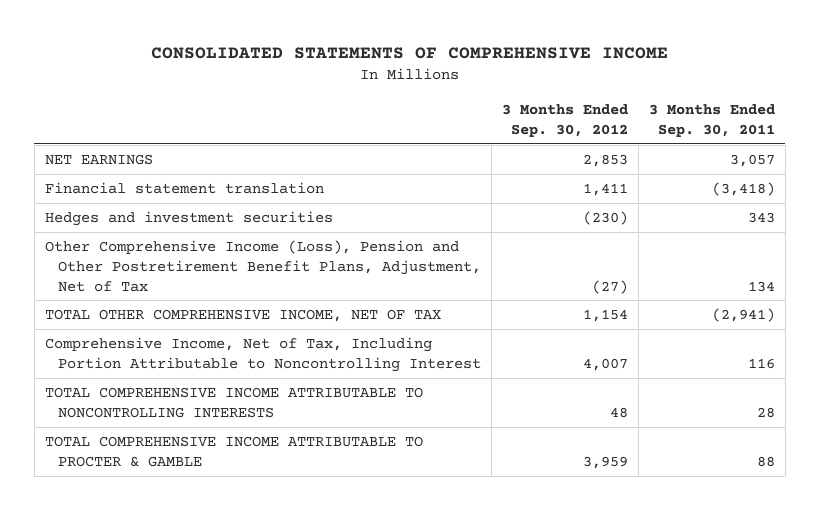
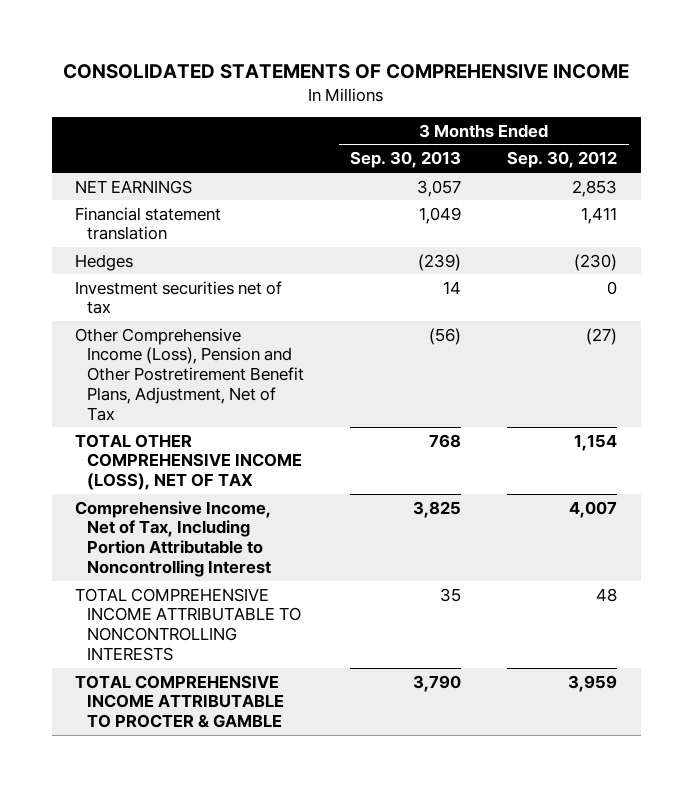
[648,103,775,137] 3 Months Ended Sep. 30, 2011 -> none
none -> [350,151,462,169] Sep. 30, 2013
[44,210,333,226] Hedges and investment securities -> [74,253,133,271] Hedges
none -> [74,280,282,315] Investment securities net of tax
[44,308,441,322] TOTAL OTHER COMPREHENSIVE INCOME, NET OF TAX -> [74,433,303,491] TOTAL OTHER COMPREHENSIVE INCOME (LOSS), NET OF TAX

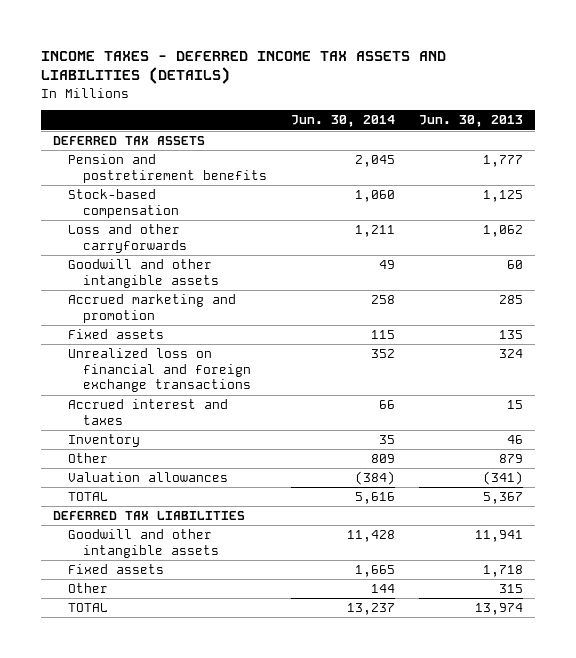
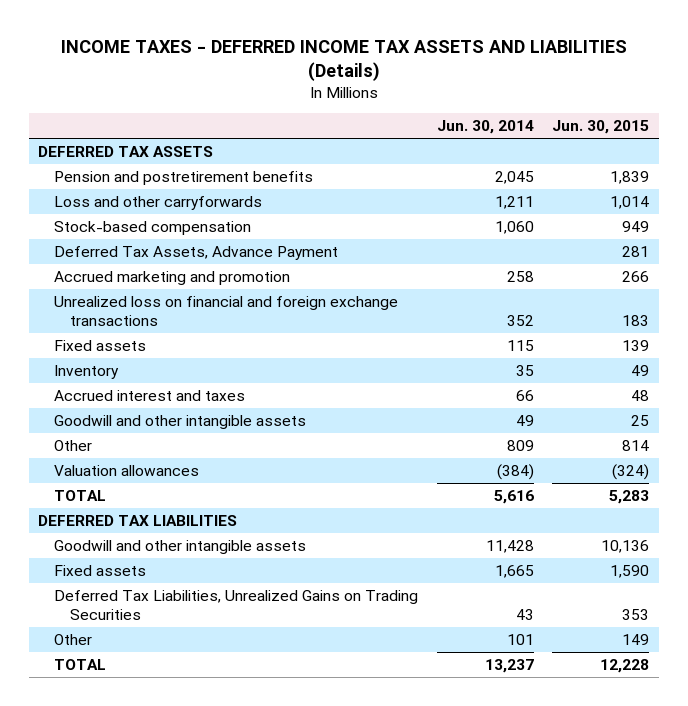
[40,50,446,85] INCOME TAXES - DEFERRED INCOME TAX ASSETS AND LIABILITIES (DETAILS) -> [60,39,627,81] INCOME TAXES - DEFERRED INCOME TAX ASSETS AND LIABILITIES (Details)
[419,115,524,128] Jun. 30, 2013 -> none
none -> [552,120,650,135] Jun. 30, 2015
[67,189,179,218] Stock-based compensation -> [54,220,252,235] Stock-based compensation
none -> [54,245,339,260] Deferred Tax Assets, Advance Payment
[67,329,164,340] Fixed assets -> [54,339,147,351] Fixed assets
[67,399,228,425] Accrued interest and taxes -> [54,389,246,401] Accrued interest and taxes
[67,259,219,288] Goodwill and other intangible assets -> [54,414,307,429] Goodwill and other intangible assets
none -> [54,589,419,620] Deferred Tax Liabilities, Unrealized Gains on Trading Securities
[370,584,395,594] 144 -> [506,633,534,645] 101

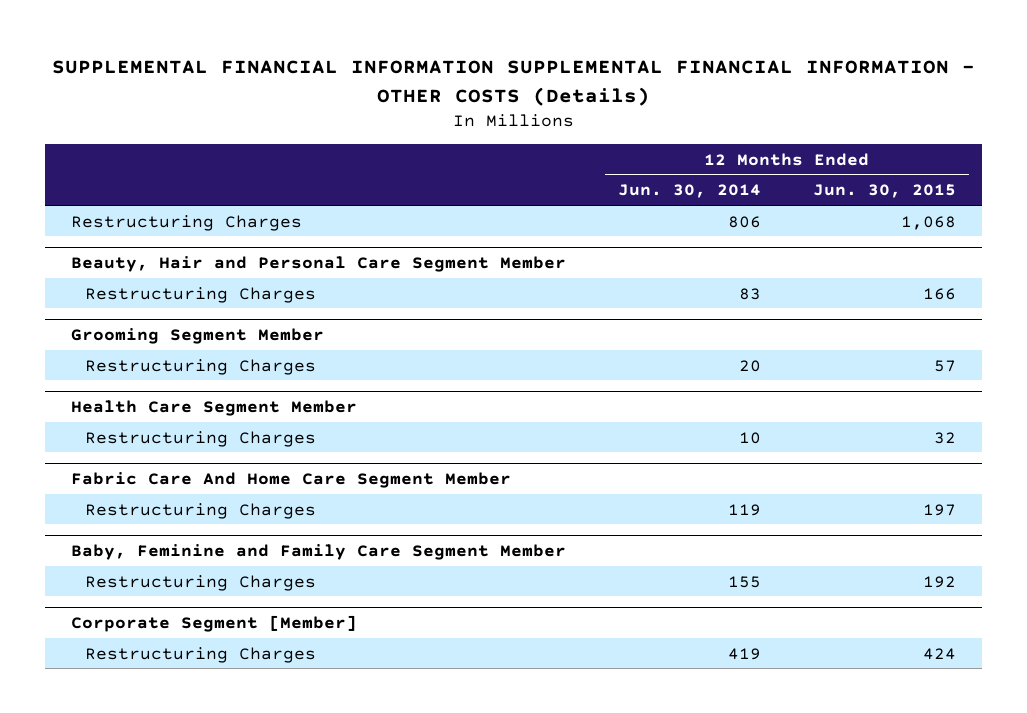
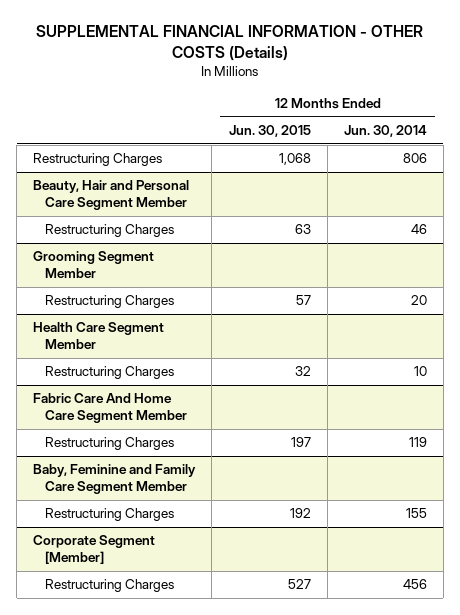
[51,60,975,106] SUPPLEMENTAL FINANCIAL INFORMATION SUPPLEMENTAL FINANCIAL INFORMATION - OTHER COSTS (Details) -> [36,25,424,62] SUPPLEMENTAL FINANCIAL INFORMATION - OTHER COSTS (Details)
[739,287,762,300] 83 -> [410,224,427,235] 46
[922,287,956,300] 166 -> [294,224,311,235] 63
[728,647,762,660] 419 -> [402,579,427,590] 456
[922,647,956,660] 424 -> [287,579,311,590] 527

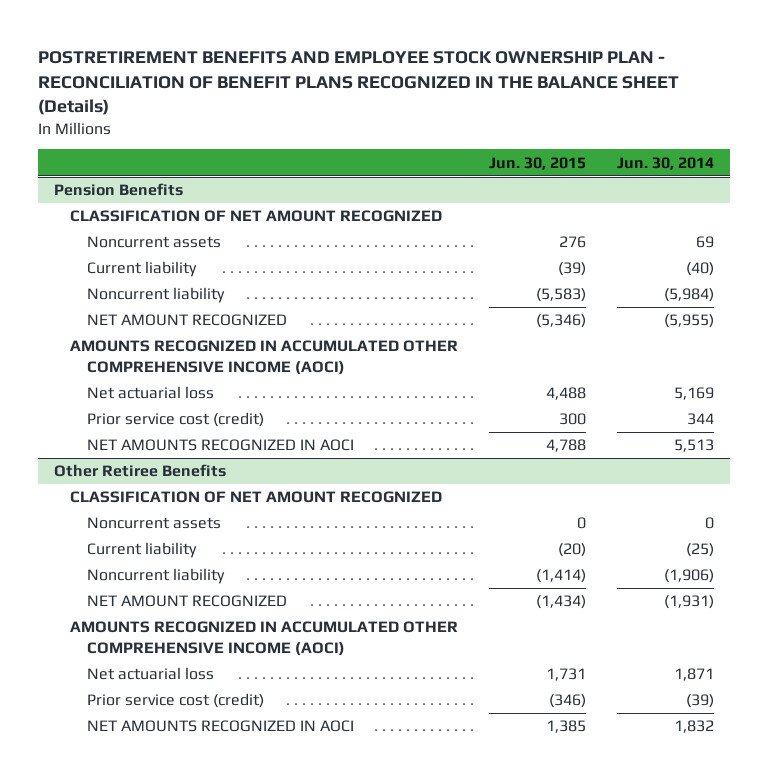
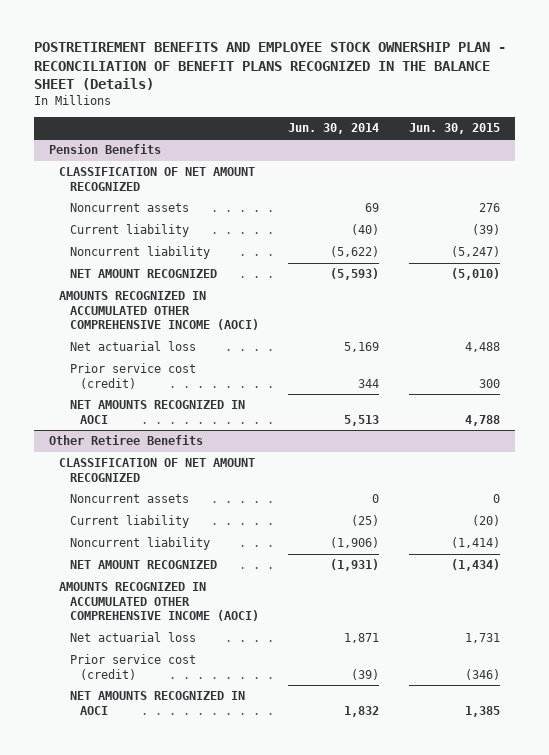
[536,288,587,303] (5,583) -> [451,246,501,258] (5,247)
[664,288,715,303] (5,984) -> [330,246,380,258] (5,622)
[536,314,587,329] (5,346) -> [451,268,501,281] (5,010)
[664,314,715,329] (5,955) -> [330,268,380,281] (5,593)

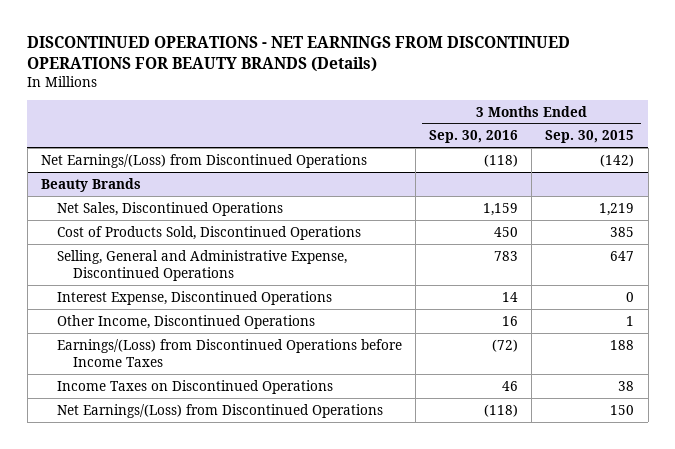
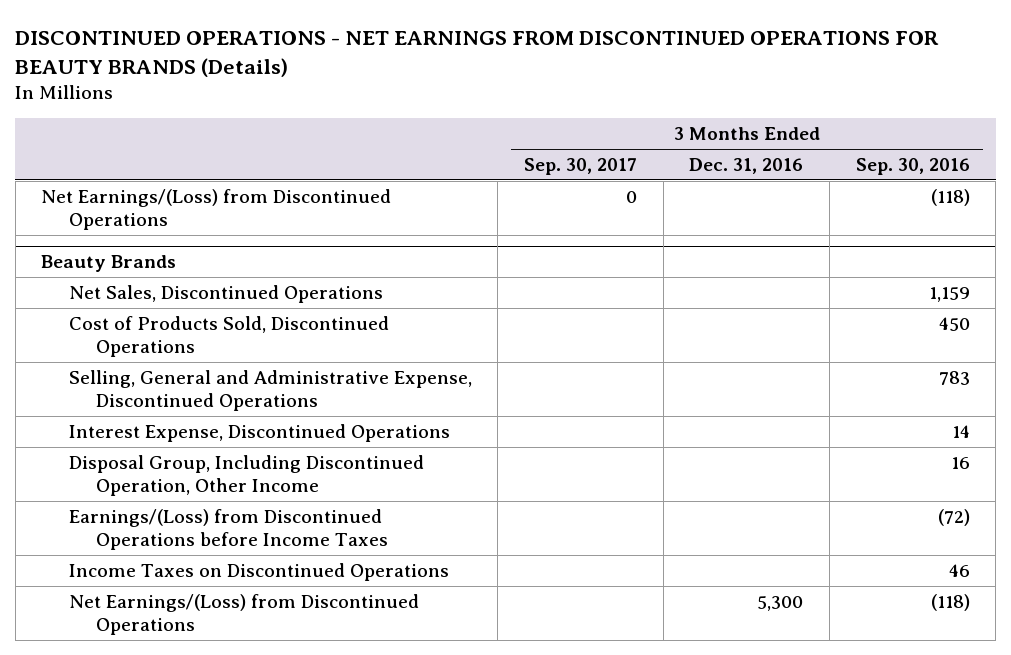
[545,130,635,144] Sep. 30, 2015 -> none
none -> [524,158,638,176] Sep. 30, 2017
none -> [689,158,804,175] Dec. 31, 2016
[56,314,315,329] Other Income, Discontinued Operations -> [68,454,424,496] Disposal Group, Including Discontinued Operation, Other Income

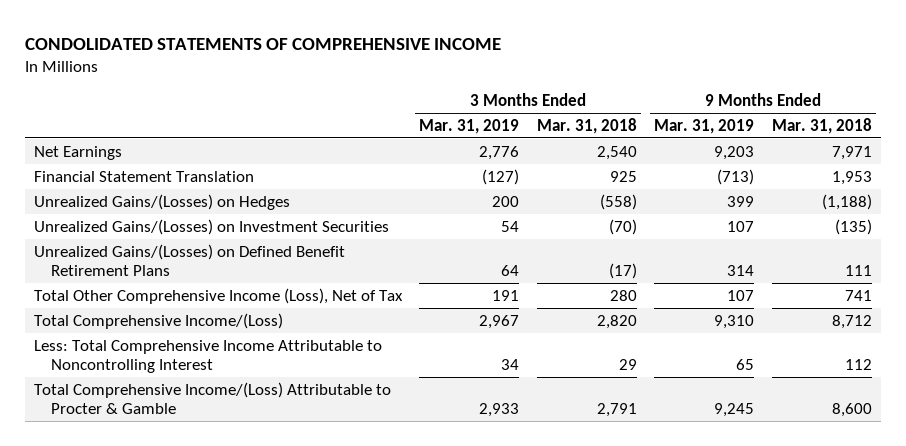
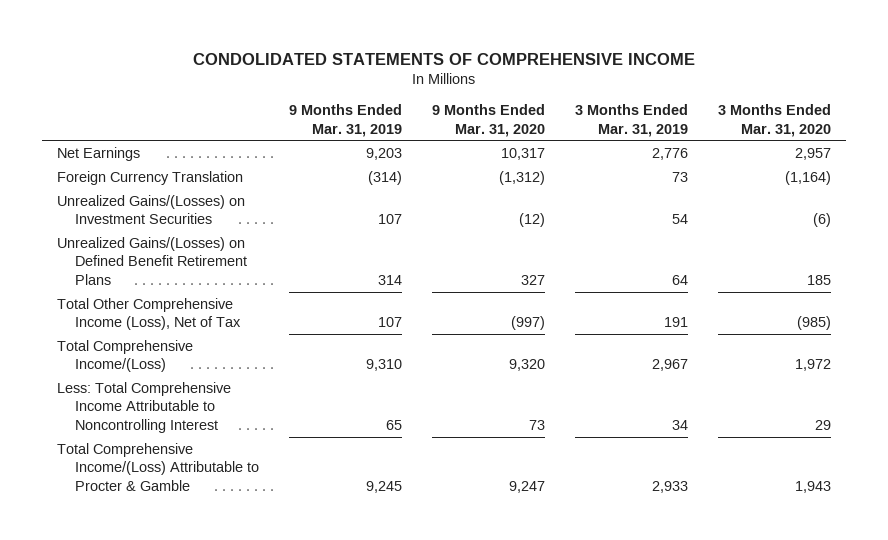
[536,117,637,134] Mar. 31, 2018 -> none
[771,117,872,134] Mar. 31, 2018 -> none
none -> [432,104,546,137] 9 Months Ended Mar. 31, 2020
none -> [718,104,832,137] 3 Months Ended Mar. 31, 2020
[33,193,290,210] Unrealized Gains/(Losses) on Hedges -> none
[33,170,254,182] Financial Statement Translation -> [57,170,244,185] Foreign Currency Translation
[482,168,520,185] (127) -> [672,171,689,182] 73
[717,168,755,185] (713) -> [368,170,403,185] (314)

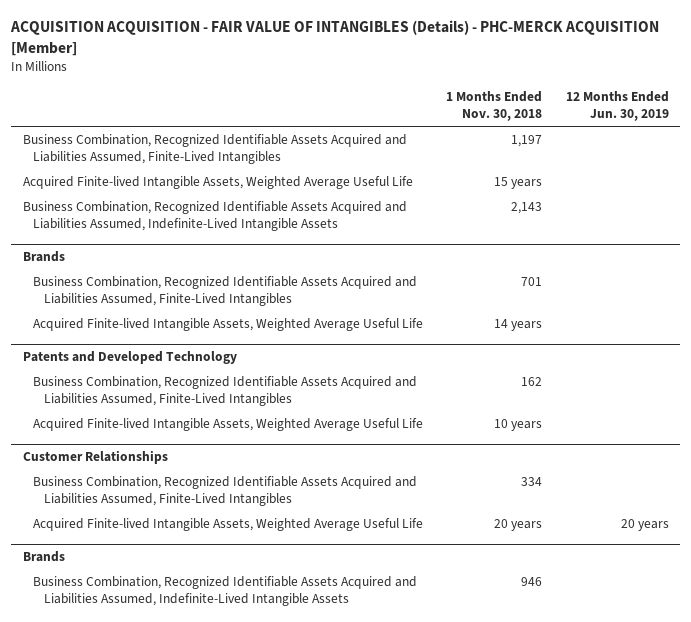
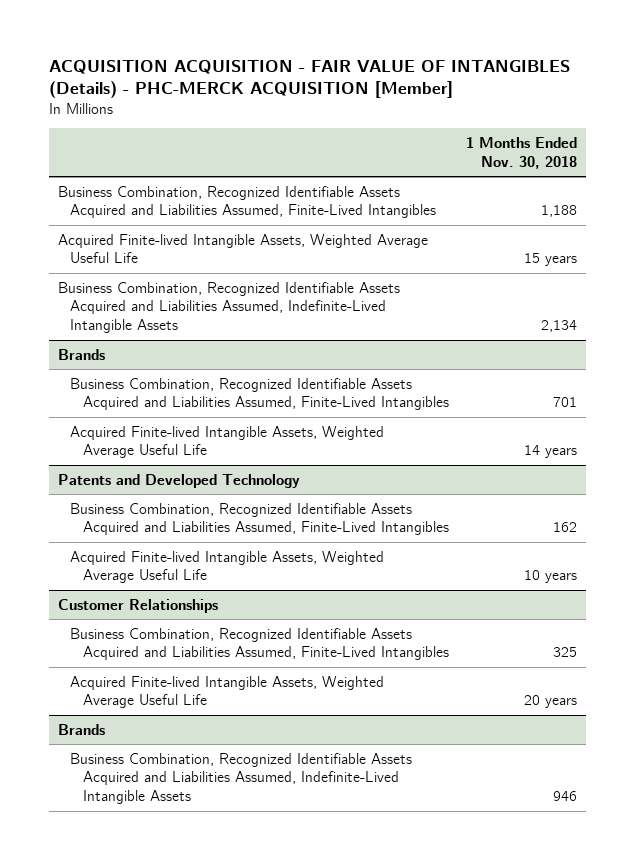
[565,91,669,122] 12 Months Ended Jun. 30, 2019 -> none
[511,134,543,147] 1,197 -> [541,205,578,218] 1,188
[511,201,543,214] 2,143 -> [541,320,578,333] 2,134
[521,476,543,486] 334 -> [553,647,578,658] 325

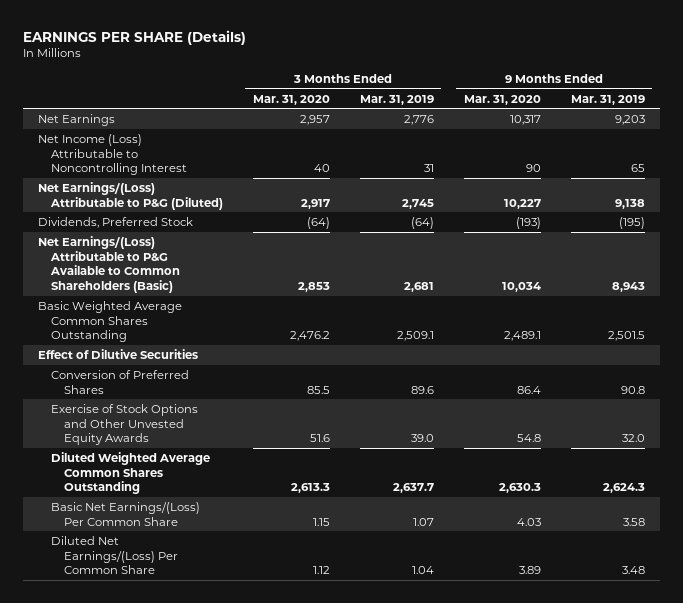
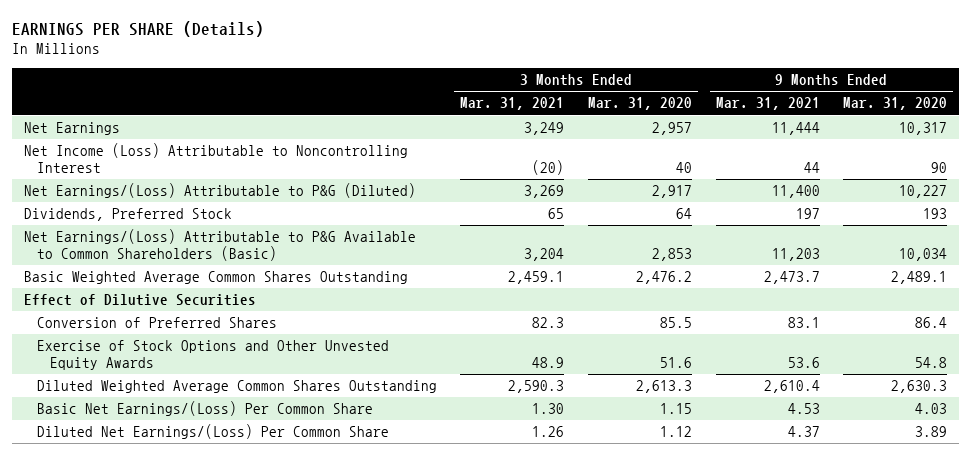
[359,94,434,105] Mar. 31, 2019 -> none
[570,94,645,105] Mar. 31, 2019 -> none
none -> [460,97,565,111] Mar. 31, 2021
none -> [715,97,820,111] Mar. 31, 2021
[306,216,330,229] (64) -> [675,208,692,220] 64
[515,216,541,229] (193) -> [923,208,948,220] 193

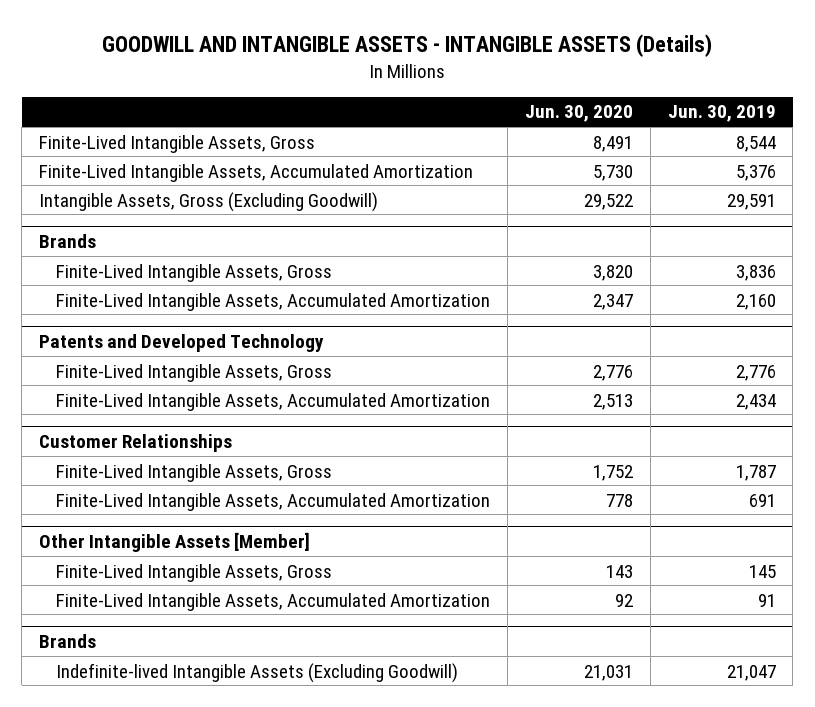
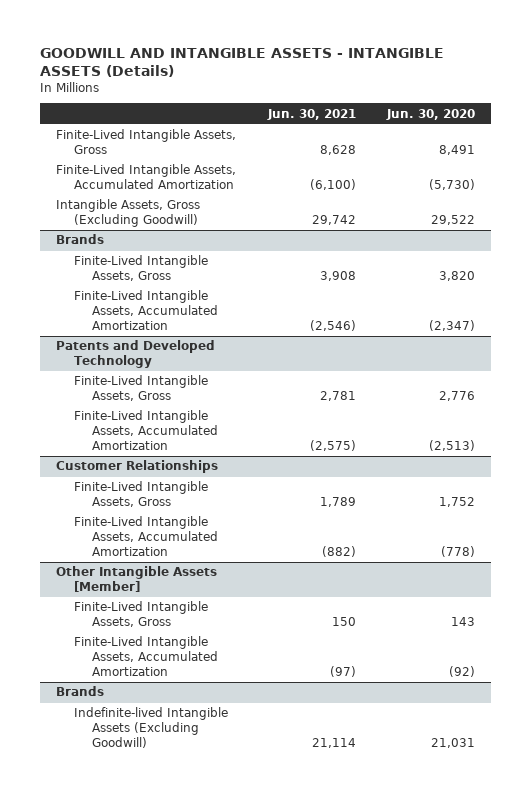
[667,105,776,123] Jun. 30, 2019 -> none
none -> [266,108,356,120] Jun. 30, 2021
[592,164,633,181] 5,730 -> [429,179,476,191] (5,730)
[592,293,633,310] 2,347 -> [429,320,476,332] (2,347)
[592,393,633,410] 2,513 -> [429,440,476,452] (2,513)
[605,493,633,507] 778 -> [441,546,476,558] (778)
[614,593,633,607] 92 -> [449,666,476,678] (92)

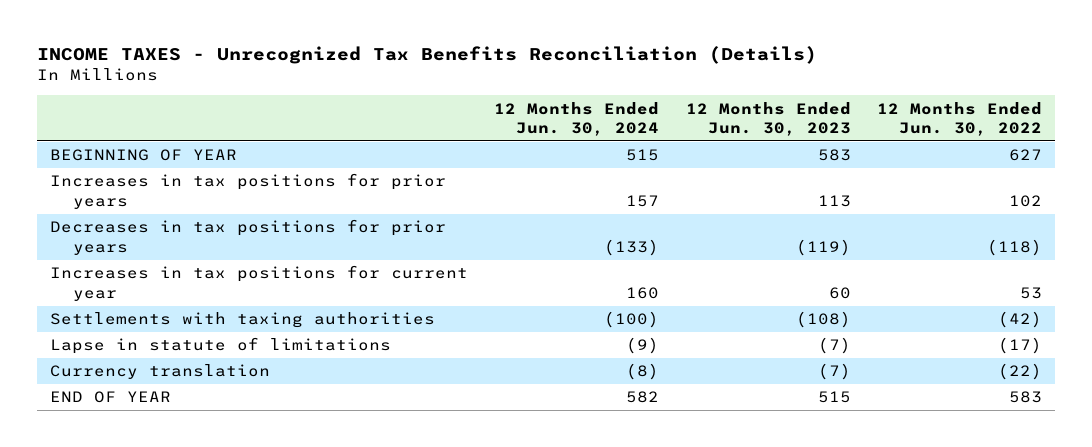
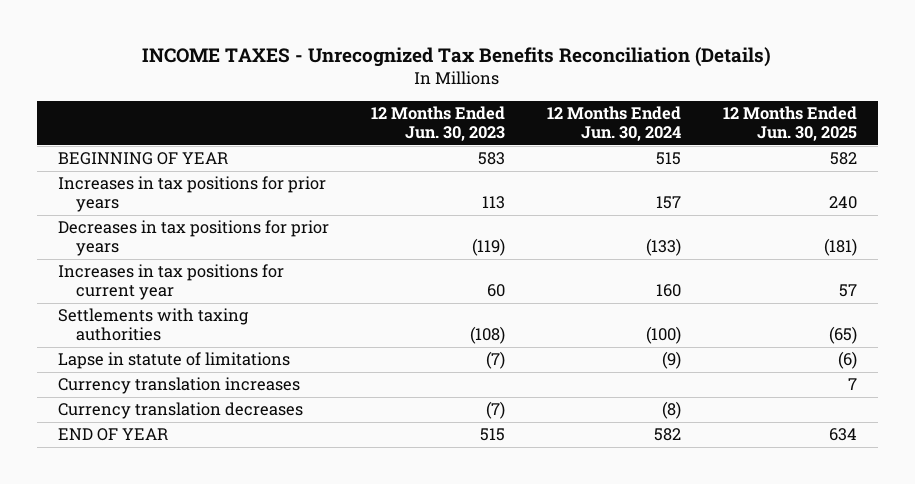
[876,101,1042,136] 12 Months Ended Jun. 30, 2022 -> none
none -> [722,106,857,142] 12 Months Ended Jun. 30, 2025
none -> [57,377,300,395] Currency translation increases
[50,364,271,380] Currency translation -> [57,402,303,420] Currency translation decreases

